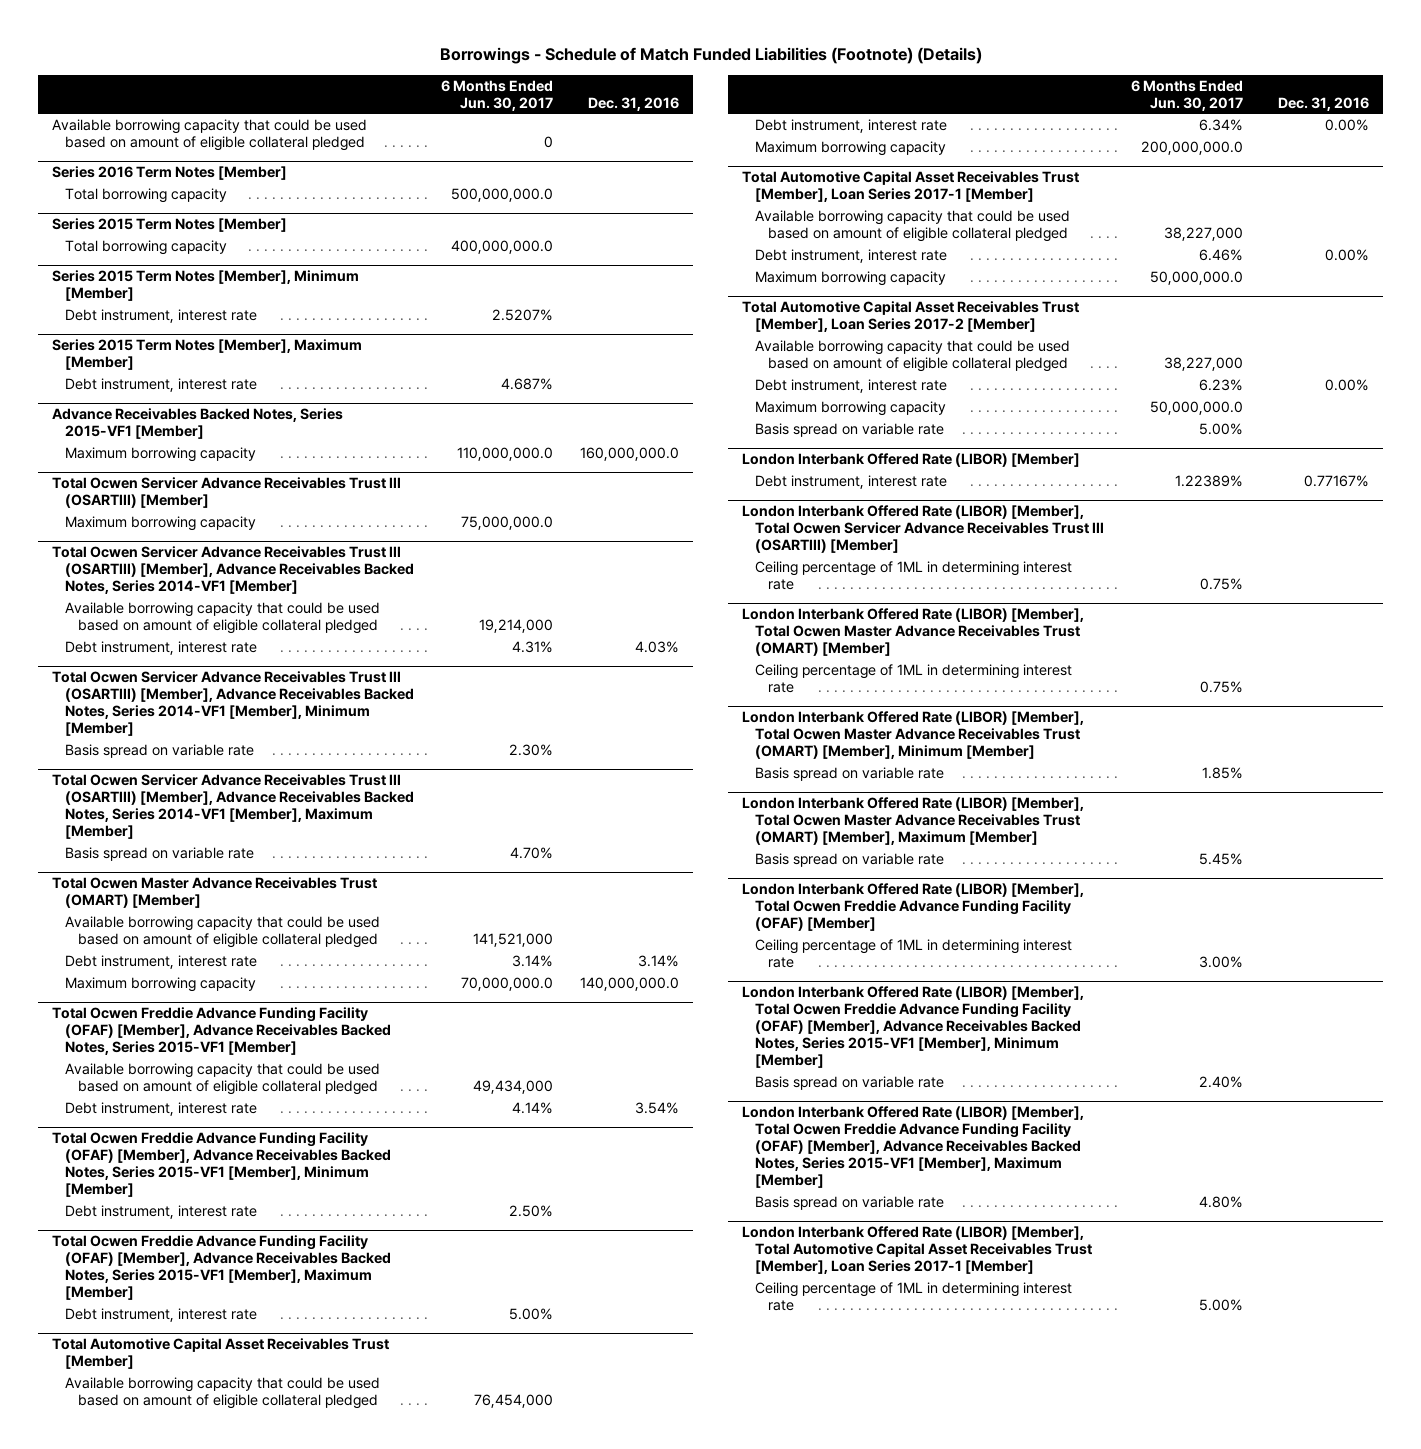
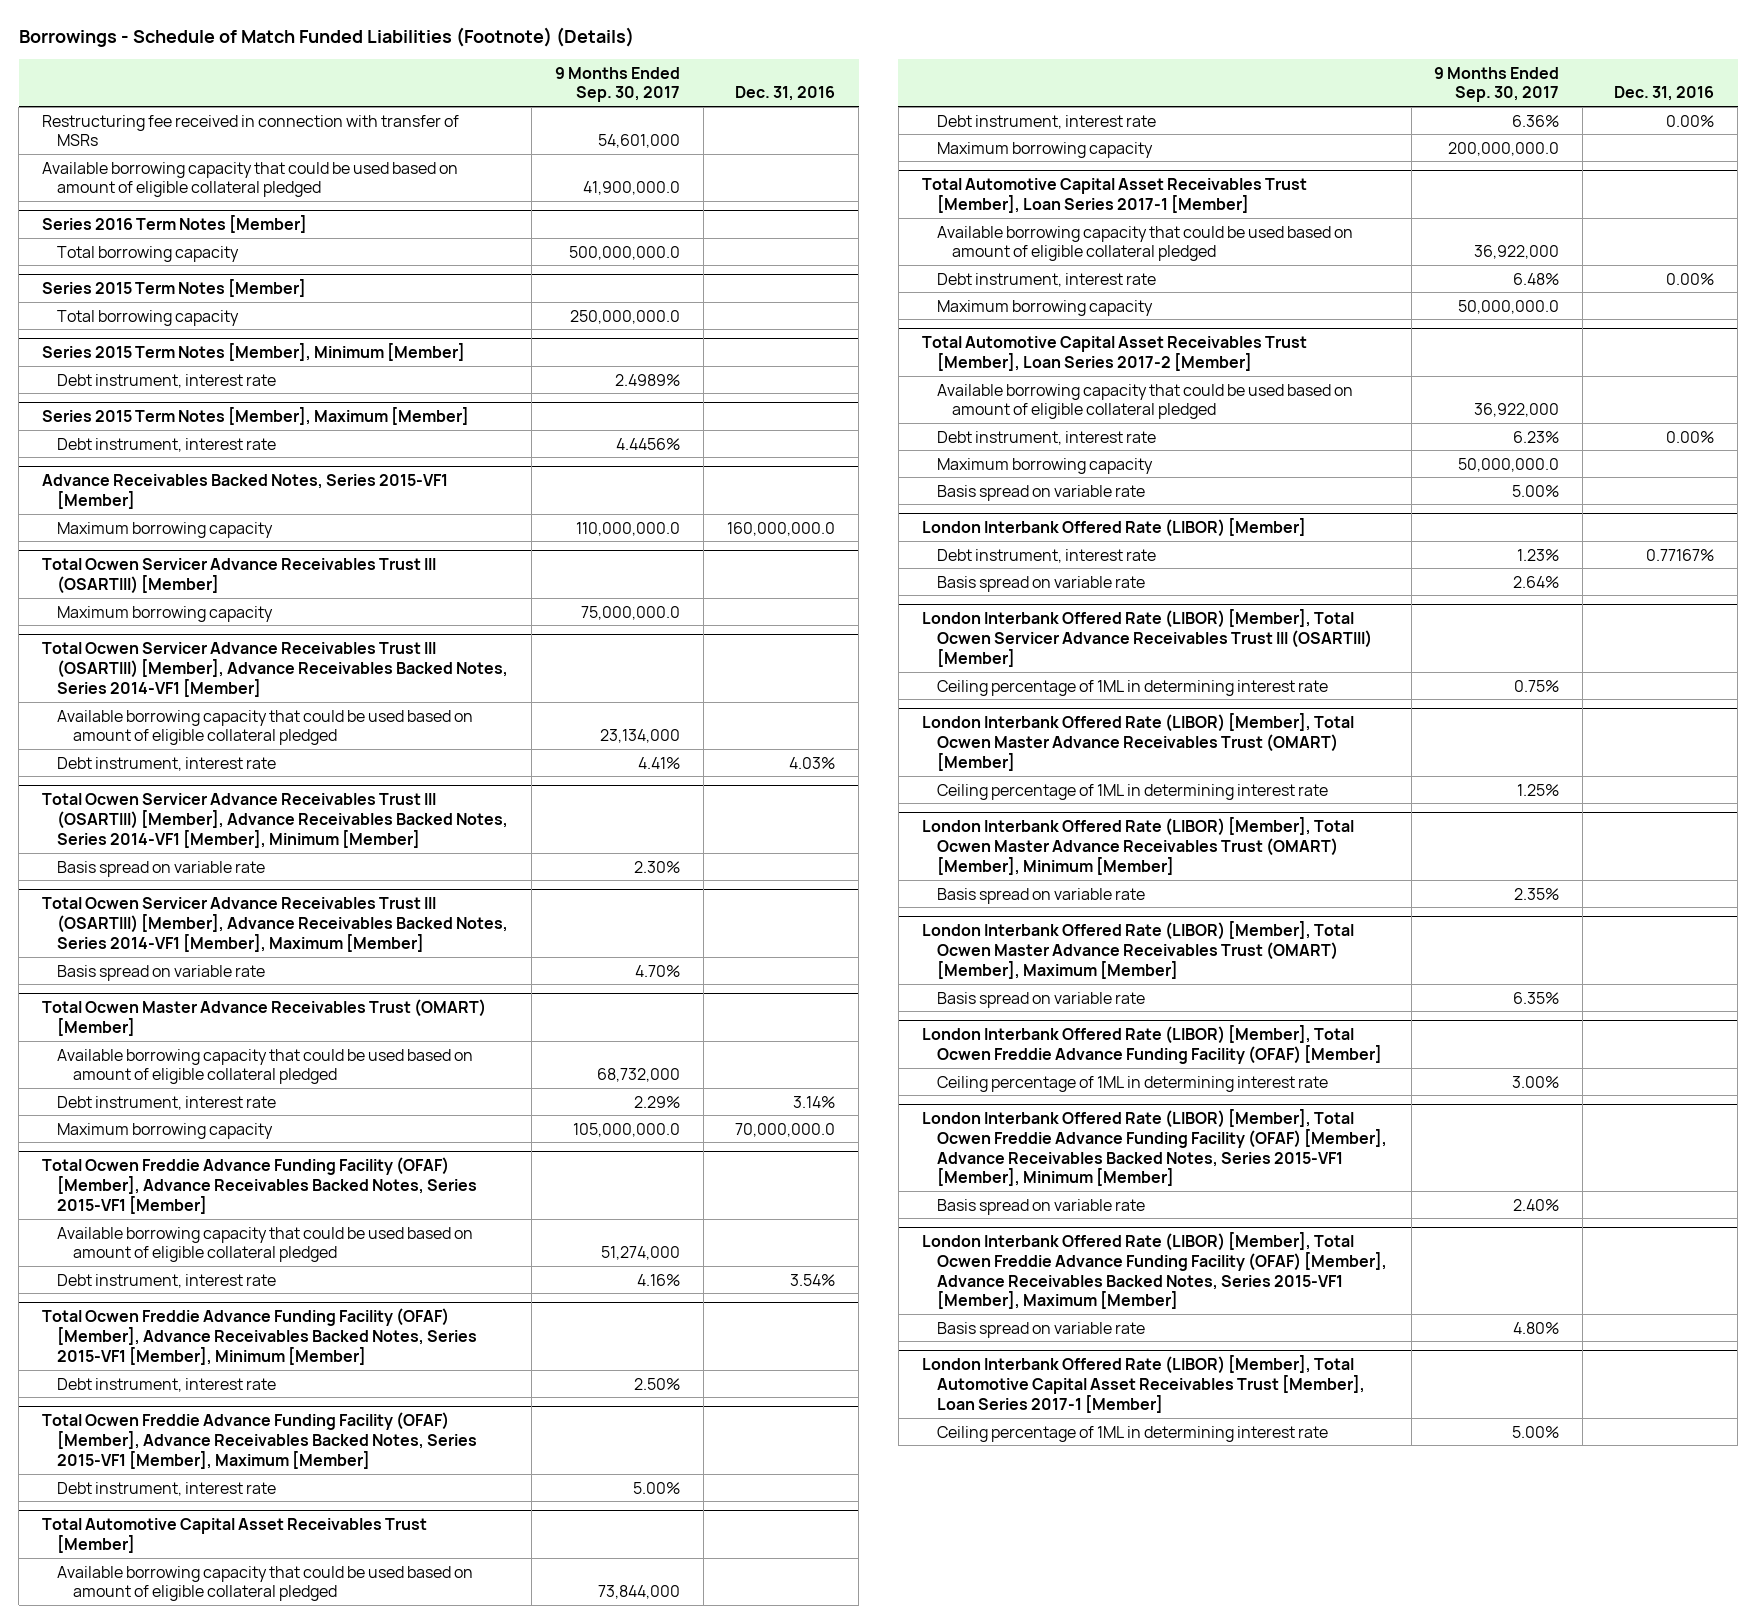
[441,79,554,111] 6 Months Ended Jun. 30, 2017 -> none
none -> [555,66,681,103] 9 Months Ended Sep. 30, 2017
none -> [42,114,460,147] Restructuring fee received in connection with transfer of MSRs
[580,977,680,992] 140,000,000.0 -> [735,1122,836,1137] 70,000,000.0
none -> [936,575,1145,592] Basis spread on variable rate

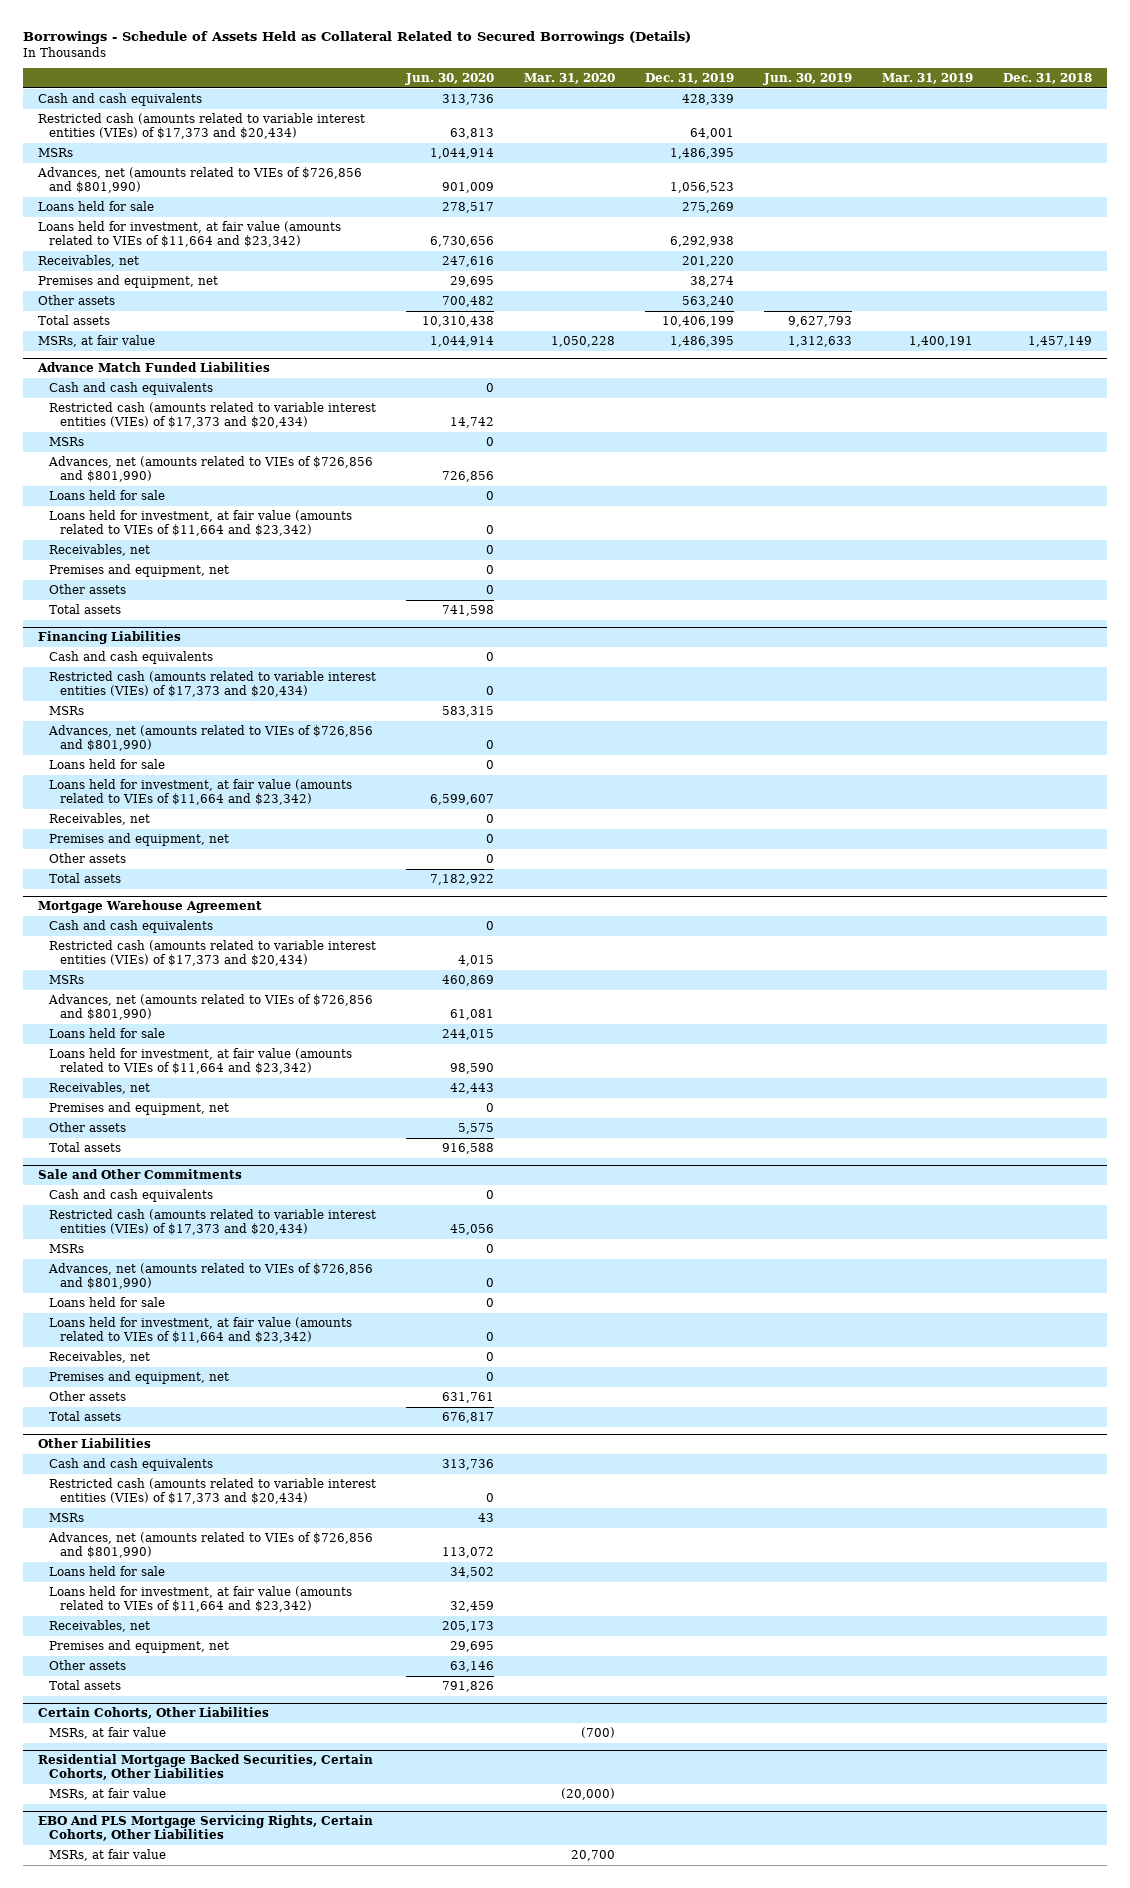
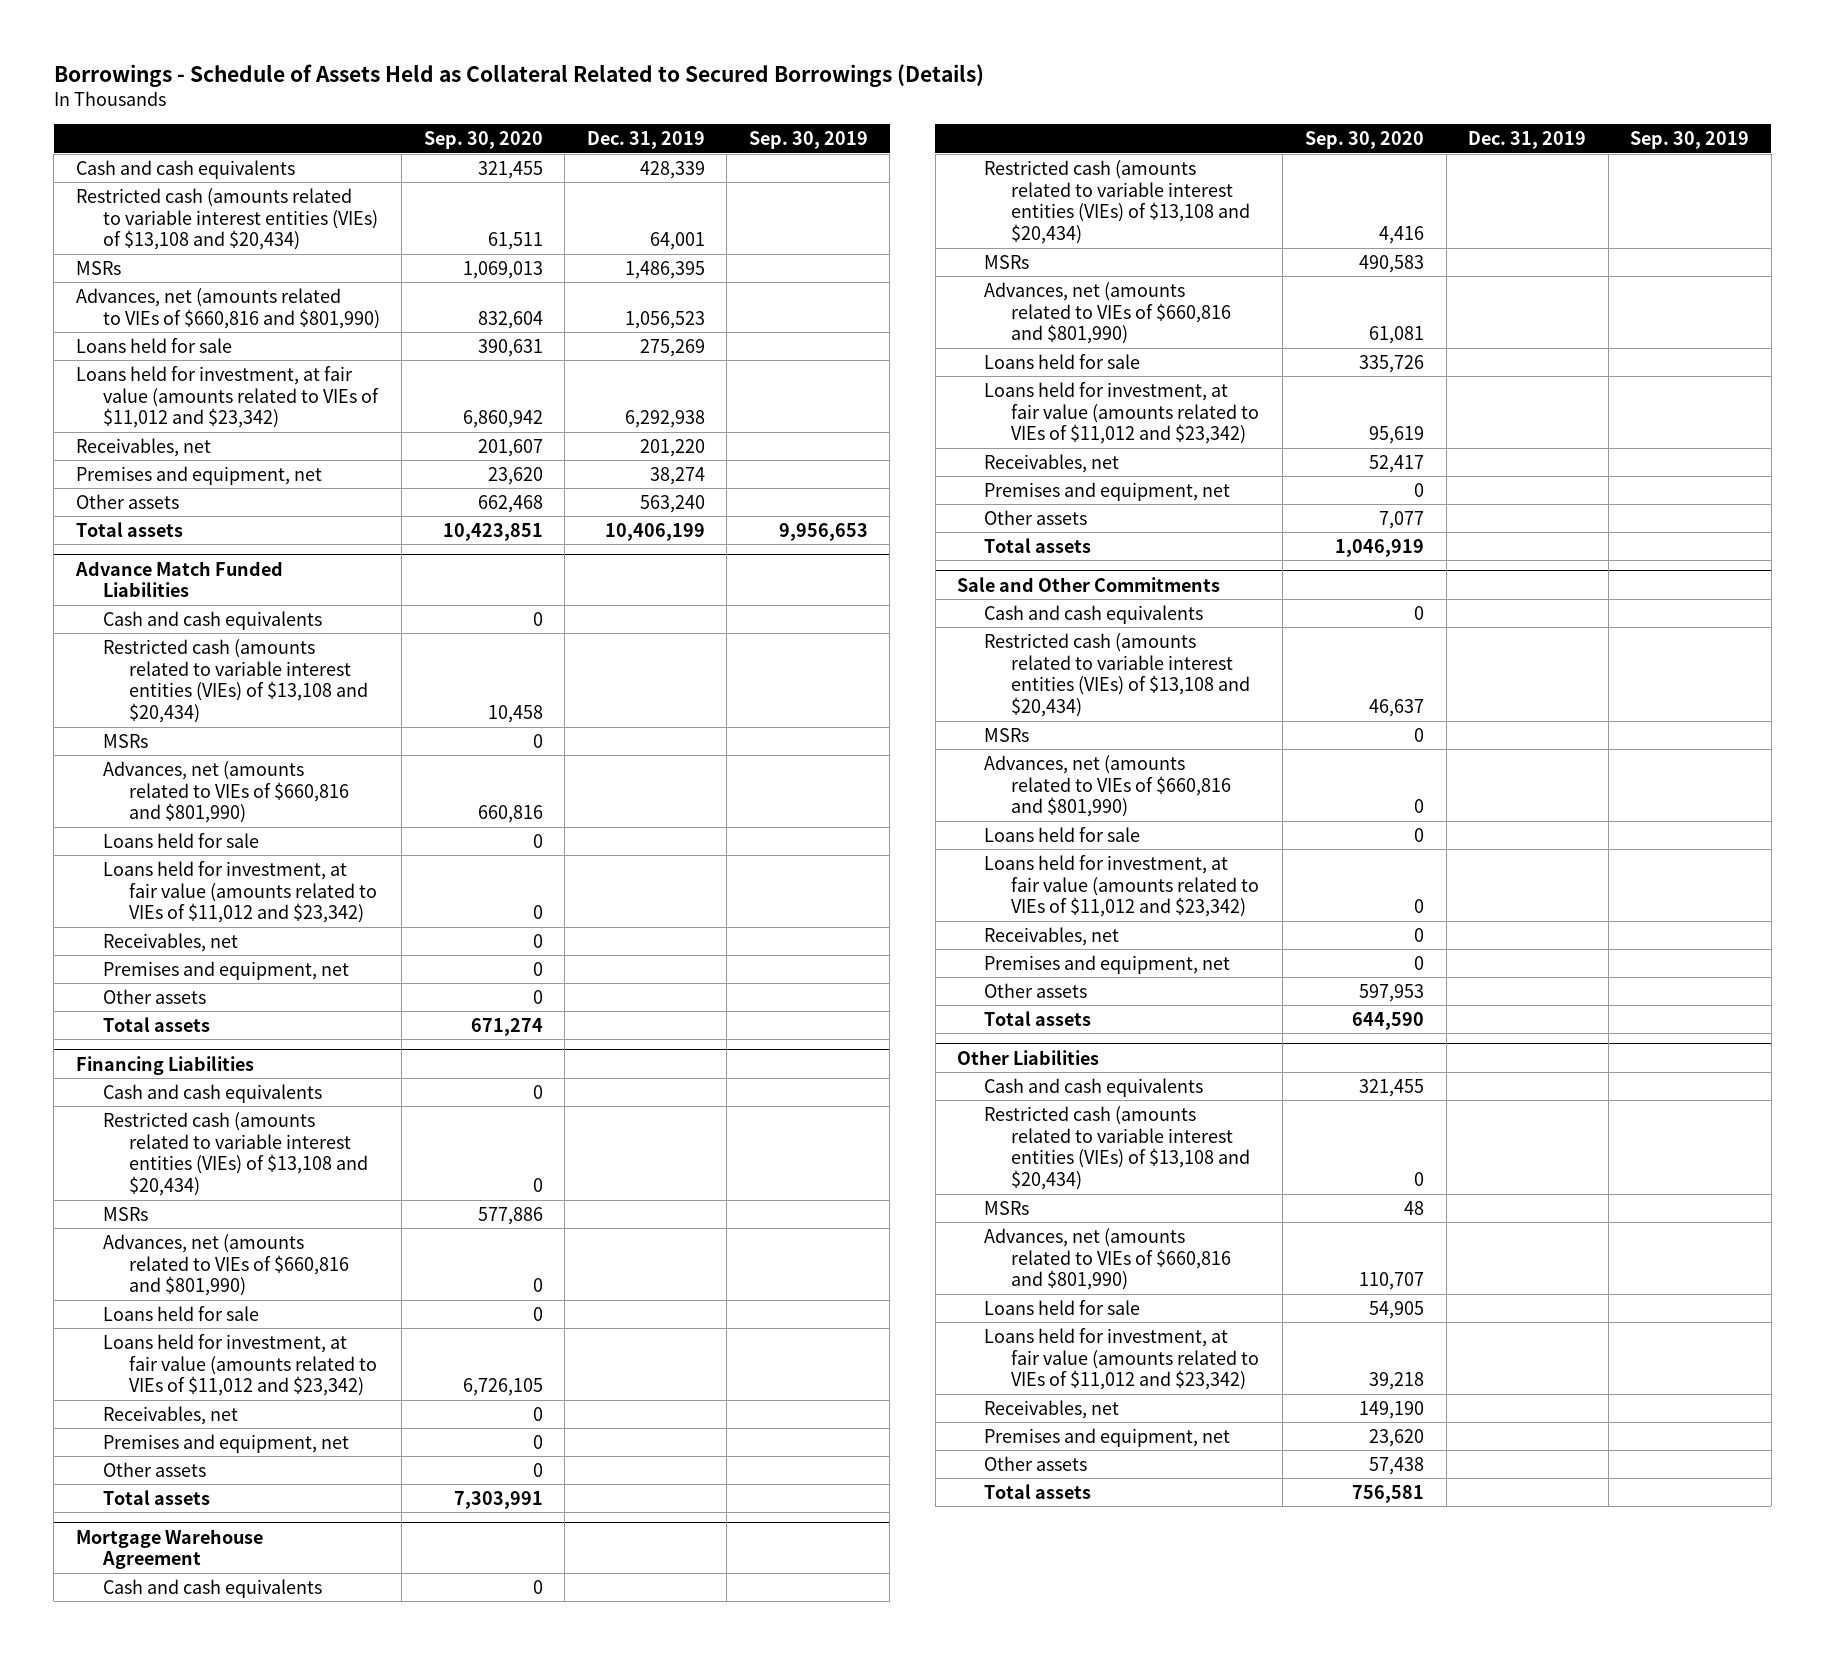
[404,73,494,86] Jun. 30, 2020 -> none
[523,73,615,85] Mar. 31, 2020 -> none
[762,73,852,86] Jun. 30, 2019 -> none
[881,73,973,85] Mar. 31, 2019 -> none
[1002,73,1092,85] Dec. 31, 2018 -> none
none -> [423,131,543,150] Sep. 30, 2020
none -> [748,131,868,150] Sep. 30, 2019
[38,113,366,140] Restricted cash (amounts related to variable interest entities (VIEs) of $17,373 and $20,434) -> [75,187,378,251] Restricted cash (amounts related to variable interest entities (VIEs) of $13,108 and $20,434)
[37,167,363,194] Advances, net (amounts related to VIEs of $726,856 and $801,990) -> [75,287,380,329] Advances, net (amounts related to VIEs of $660,816 and $801,990)
[38,221,342,248] Loans held for investment, at fair value (amounts related to VIEs of $11,664 and $23,342) -> [75,365,379,429] Loans held for investment, at fair value (amounts related to VIEs of $11,012 and $23,342)
[38,335,156,348] MSRs, at fair value -> none
[48,402,376,429] Restricted cash (amounts related to variable interest entities (VIEs) of $17,373 and $20,434) -> [102,638,369,724] Restricted cash (amounts related to variable interest entities (VIEs) of $13,108 and $20,434)
[47,456,373,483] Advances, net (amounts related to VIEs of $726,856 and $801,990) -> [102,760,350,824] Advances, net (amounts related to VIEs of $660,816 and $801,990)
[48,510,352,537] Loans held for investment, at fair value (amounts related to VIEs of $11,664 and $23,342) -> [102,860,378,924] Loans held for investment, at fair value (amounts related to VIEs of $11,012 and $23,342)
[48,671,376,698] Restricted cash (amounts related to variable interest entities (VIEs) of $17,373 and $20,434) -> [102,1111,369,1197] Restricted cash (amounts related to variable interest entities (VIEs) of $13,108 and $20,434)
[47,725,373,752] Advances, net (amounts related to VIEs of $726,856 and $801,990) -> [102,1233,350,1297] Advances, net (amounts related to VIEs of $660,816 and $801,990)
[48,779,352,806] Loans held for investment, at fair value (amounts related to VIEs of $11,664 and $23,342) -> [102,1333,378,1397] Loans held for investment, at fair value (amounts related to VIEs of $11,012 and $23,342)
[48,940,376,967] Restricted cash (amounts related to variable interest entities (VIEs) of $17,373 and $20,434) -> [983,159,1250,245] Restricted cash (amounts related to variable interest entities (VIEs) of $13,108 and $20,434)
[47,994,373,1021] Advances, net (amounts related to VIEs of $726,856 and $801,990) -> [983,281,1231,345] Advances, net (amounts related to VIEs of $660,816 and $801,990)
[48,1048,352,1075] Loans held for investment, at fair value (amounts related to VIEs of $11,664 and $23,342) -> [983,381,1259,445] Loans held for investment, at fair value (amounts related to VIEs of $11,012 and $23,342)
[48,1209,376,1236] Restricted cash (amounts related to variable interest entities (VIEs) of $17,373 and $20,434) -> [983,632,1250,718] Restricted cash (amounts related to variable interest entities (VIEs) of $13,108 and $20,434)
[47,1263,373,1290] Advances, net (amounts related to VIEs of $726,856 and $801,990) -> [983,754,1231,818] Advances, net (amounts related to VIEs of $660,816 and $801,990)
[48,1317,352,1344] Loans held for investment, at fair value (amounts related to VIEs of $11,664 and $23,342) -> [983,854,1259,918] Loans held for investment, at fair value (amounts related to VIEs of $11,012 and $23,342)
[48,1478,376,1505] Restricted cash (amounts related to variable interest entities (VIEs) of $17,373 and $20,434) -> [983,1105,1250,1191] Restricted cash (amounts related to variable interest entities (VIEs) of $13,108 and $20,434)
[47,1532,373,1559] Advances, net (amounts related to VIEs of $726,856 and $801,990) -> [983,1227,1231,1291] Advances, net (amounts related to VIEs of $660,816 and $801,990)
[48,1586,352,1613] Loans held for investment, at fair value (amounts related to VIEs of $11,664 and $23,342) -> [983,1327,1259,1391] Loans held for investment, at fair value (amounts related to VIEs of $11,012 and $23,342)
[38,1707,270,1720] Certain Cohorts, Other Liabilities -> none
[48,1727,166,1740] MSRs, at fair value -> none
[38,1754,374,1781] Residential Mortgage Backed Securities, Certain Cohorts, Other Liabilities -> none
[48,1788,166,1801] MSRs, at fair value -> none
[38,1815,374,1842] EBO And PLS Mortgage Servicing Rights, Certain Cohorts, Other Liabilities -> none
[48,1849,166,1862] MSRs, at fair value -> none

